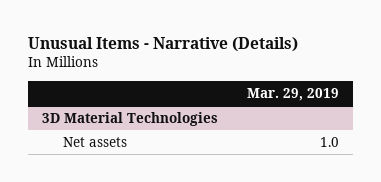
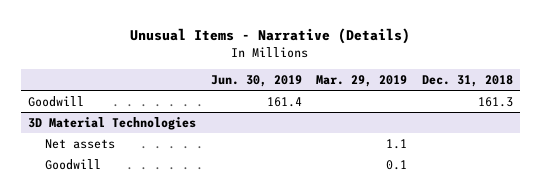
none -> [210,74,302,87] Jun. 30, 2019
none -> [421,74,513,87] Dec. 31, 2018
none -> [28,95,85,107] Goodwill
[320,136,340,147] 1.0 -> [386,138,408,149] 1.1
none -> [45,158,102,170] Goodwill

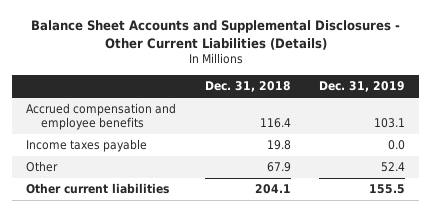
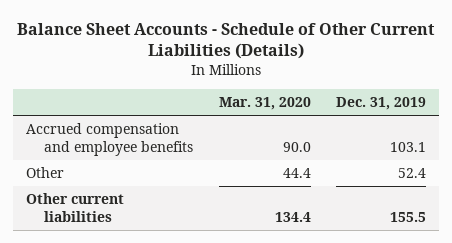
[30,20,400,50] Balance Sheet Accounts and Supplemental Disclosures - Other Current Liabilities (Details) -> [16,22,435,60] Balance Sheet Accounts - Schedule of Other Current Liabilities (Details)
[204,81,291,93] Dec. 31, 2018 -> none
none -> [218,97,311,111] Mar. 31, 2020
[26,139,148,153] Income taxes payable -> none

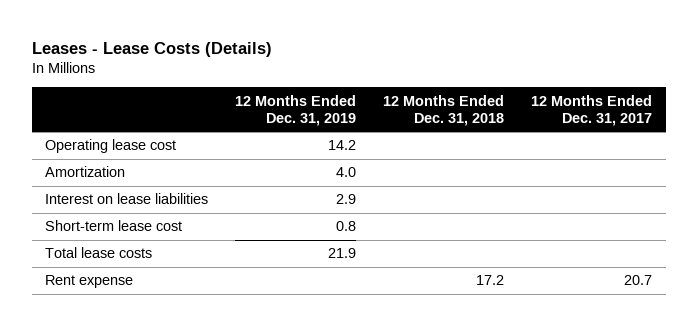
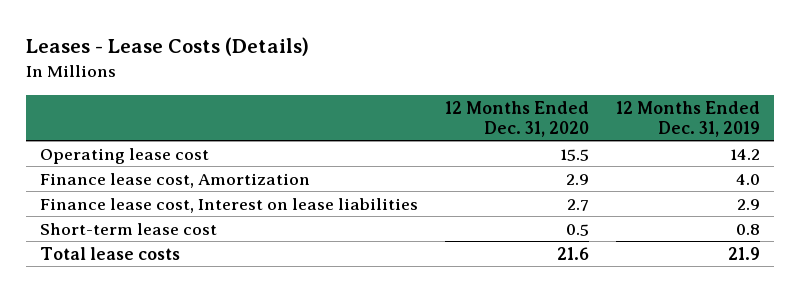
[383,94,505,126] 12 Months Ended Dec. 31, 2018 -> none
[531,94,653,126] 12 Months Ended Dec. 31, 2017 -> none
none -> [444,100,589,138] 12 Months Ended Dec. 31, 2020
[45,166,126,178] Amortization -> [39,172,310,188] Finance lease cost, Amortization
[45,193,209,205] Interest on lease liabilities -> [39,197,418,213] Finance lease cost, Interest on lease liabilities
[45,275,134,289] Rent expense -> none

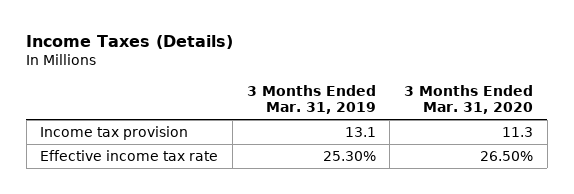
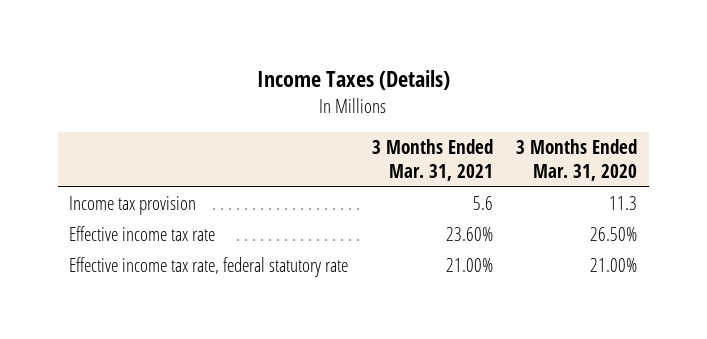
[246,84,376,114] 3 Months Ended Mar. 31, 2019 -> none
none -> [371,139,493,182] 3 Months Ended Mar. 31, 2021
none -> [69,257,349,278] Effective income tax rate, federal statutory rate

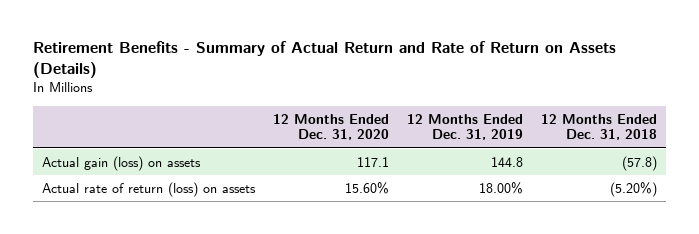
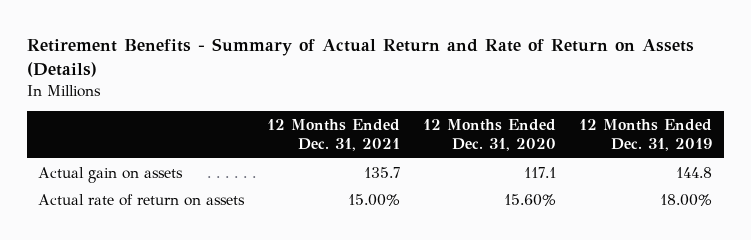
[540,113,657,141] 12 Months Ended Dec. 31, 2018 -> none
none -> [267,119,401,152] 12 Months Ended Dec. 31, 2021
[41,155,201,171] Actual gain (loss) on assets -> [38,167,184,184] Actual gain on assets
[41,181,256,197] Actual rate of return (loss) on assets -> [38,194,246,207] Actual rate of return on assets

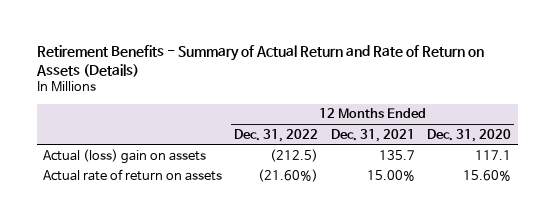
[579,119,713,152] 12 Months Ended Dec. 31, 2019 -> none
none -> [234,128,319,142] Dec. 31, 2022
[38,167,184,184] Actual gain on assets -> [43,148,207,164] Actual (loss) gain on assets

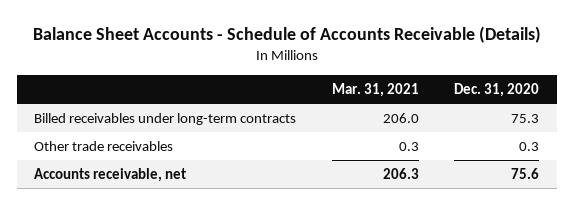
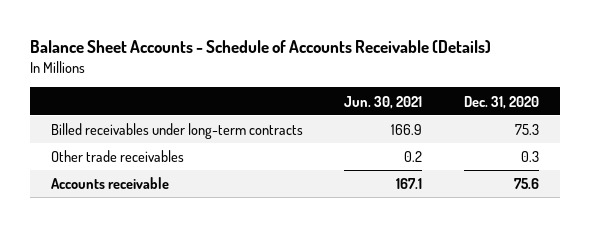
[331,83,419,98] Mar. 31, 2021 -> none
none -> [344,95,423,109] Jun. 30, 2021
[34,167,187,182] Accounts receivable, net -> [50,177,169,190] Accounts receivable

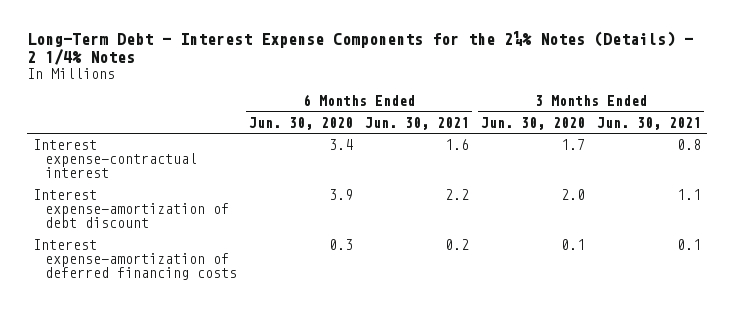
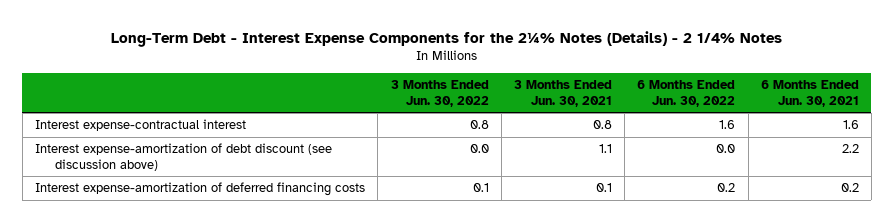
[249,116,354,130] Jun. 30, 2020 -> none
[480,116,585,130] Jun. 30, 2020 -> none
none -> [390,80,489,107] 3 Months Ended Jun. 30, 2022
none -> [637,80,736,107] 6 Months Ended Jun. 30, 2022
[32,189,230,229] Interest expense-amortization of debt discount -> [35,143,333,171] Interest expense-amortization of debt discount (see discussion above)

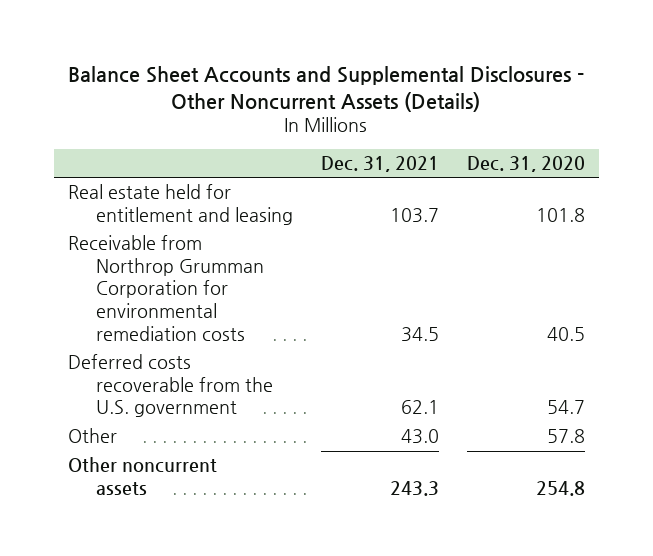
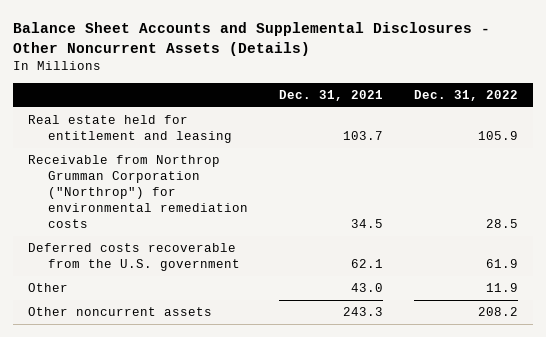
[466,156,585,173] Dec. 31, 2020 -> none
none -> [413,90,518,102] Dec. 31, 2022
[67,235,264,341] Receivable from Northrop Grumman Corporation for environmental remediation costs -> [28,155,249,229] Receivable from Northrop Grumman Corporation ("Northrop") for environmental remediation costs

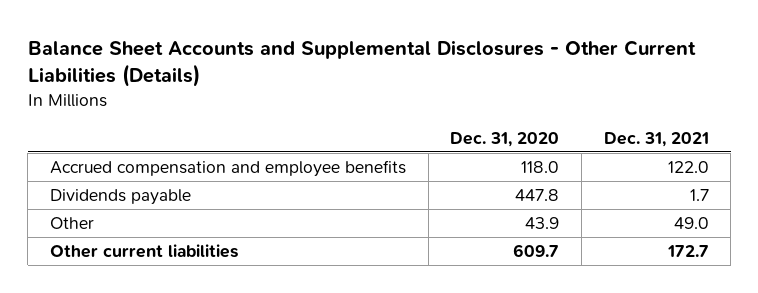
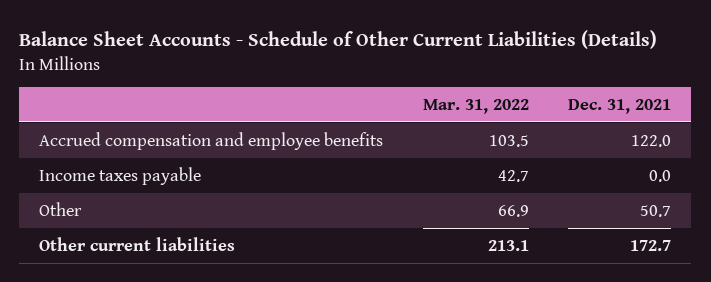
[27,40,696,88] Balance Sheet Accounts and Supplemental Disclosures - Other Current Liabilities (Details) -> [19,30,658,50] Balance Sheet Accounts - Schedule of Other Current Liabilities (Details)
[450,131,560,147] Dec. 31, 2020 -> none
none -> [422,98,529,114] Mar. 31, 2022
[49,189,191,206] Dividends payable -> none
none -> [39,166,202,185] Income taxes payable
[673,217,709,230] 49.0 -> [640,204,672,217] 50.7

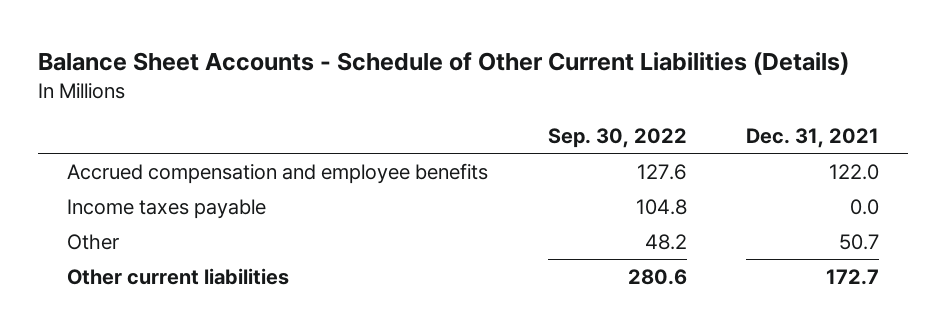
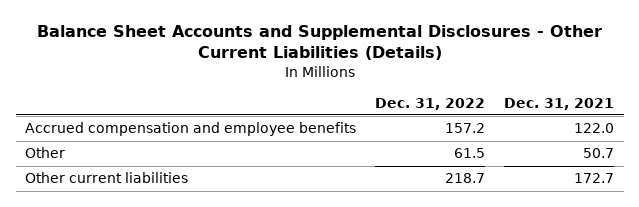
[37,52,849,76] Balance Sheet Accounts - Schedule of Other Current Liabilities (Details) -> [36,24,602,61] Balance Sheet Accounts and Supplemental Disclosures - Other Current Liabilities (Details)
[547,128,687,149] Sep. 30, 2022 -> none
none -> [375,97,486,110] Dec. 31, 2022
[67,198,267,219] Income taxes payable -> none

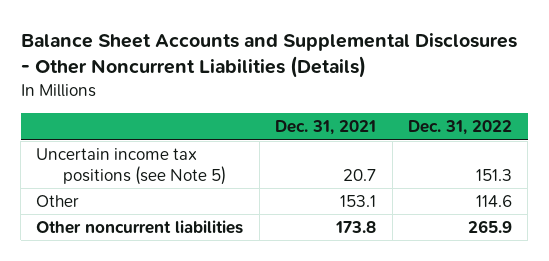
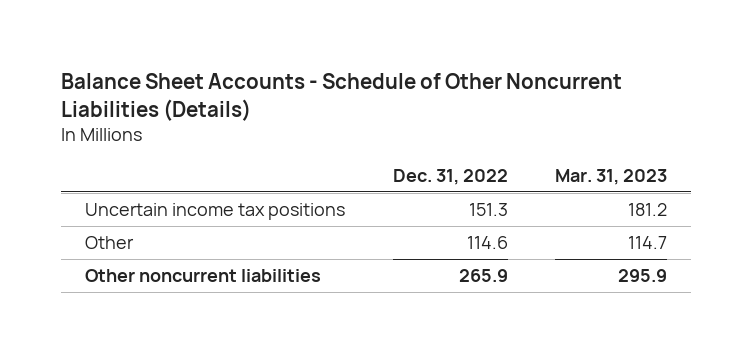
[20,32,517,79] Balance Sheet Accounts and Supplemental Disclosures - Other Noncurrent Liabilities (Details) -> [61,73,623,121] Balance Sheet Accounts - Schedule of Other Noncurrent Liabilities (Details)
[275,120,377,136] Dec. 31, 2021 -> none
none -> [555,168,668,185] Mar. 31, 2023
[36,147,227,185] Uncertain income tax positions (see Note 5) -> [85,203,346,221] Uncertain income tax positions

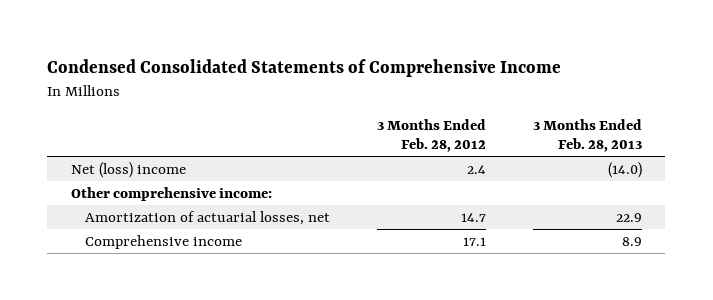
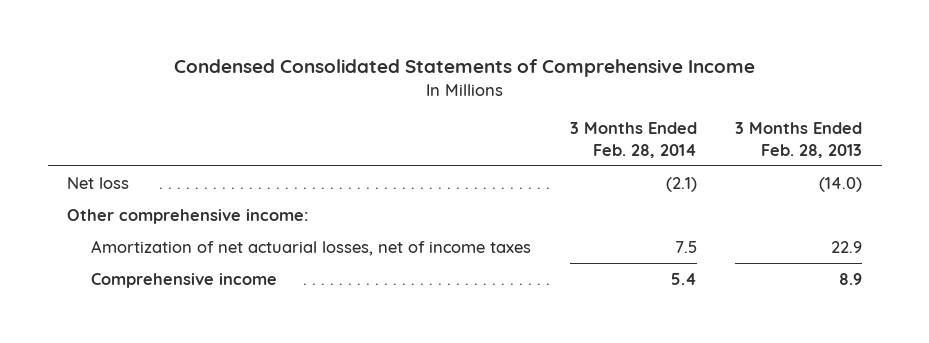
[377,118,487,153] 3 Months Ended Feb. 28, 2012 -> none
none -> [569,122,697,158] 3 Months Ended Feb. 28, 2014
[70,161,186,178] Net (loss) income -> [66,176,129,189] Net loss
[85,210,331,225] Amortization of actuarial losses, net -> [90,239,531,256] Amortization of net actuarial losses, net of income taxes

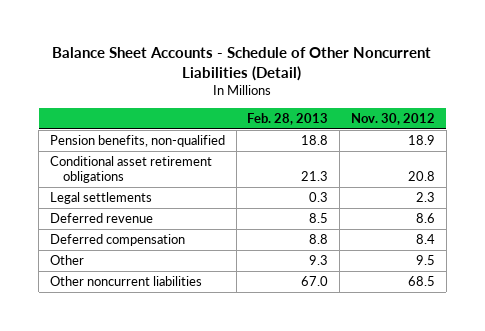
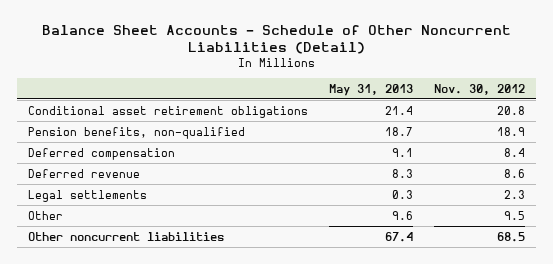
[247,112,329,125] Feb. 28, 2013 -> none
none -> [329,83,414,96] May 31, 2013
[49,134,225,147] Pension benefits, non-qualified -> [28,126,246,139] Pension benefits, non-qualified
[49,212,153,223] Deferred revenue -> [28,168,141,178] Deferred revenue
[49,191,152,204] Legal settlements -> [28,189,148,202] Legal settlements

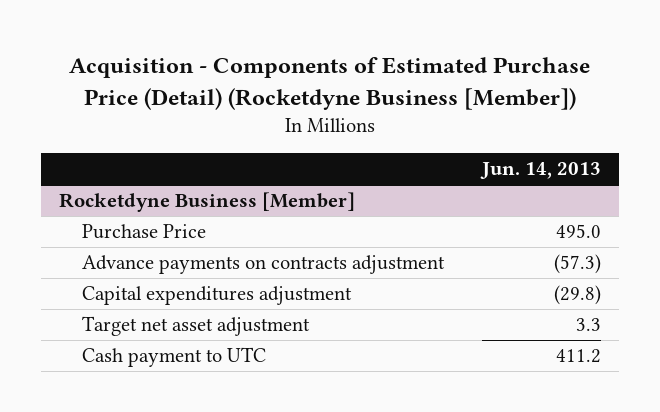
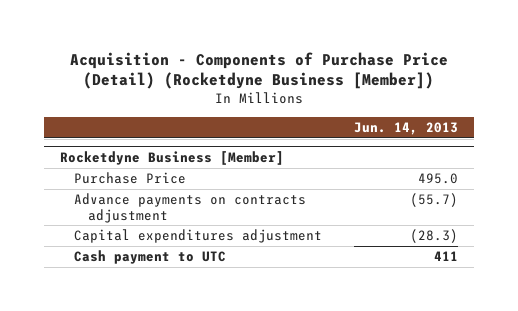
[69,56,591,110] Acquisition - Components of Estimated Purchase Price (Detail) (Rocketdyne Business [Member]) -> [70,51,449,90] Acquisition - Components of Purchase Price (Detail) (Rocketdyne Business [Member])
[81,316,310,337] Target net asset adjustment -> none
[553,254,601,275] (57.3) -> [410,193,459,208] (55.7)
[553,285,601,306] (29.8) -> [410,229,459,244] (28.3)
[555,349,601,364] 411.2 -> [434,251,459,262] 411

